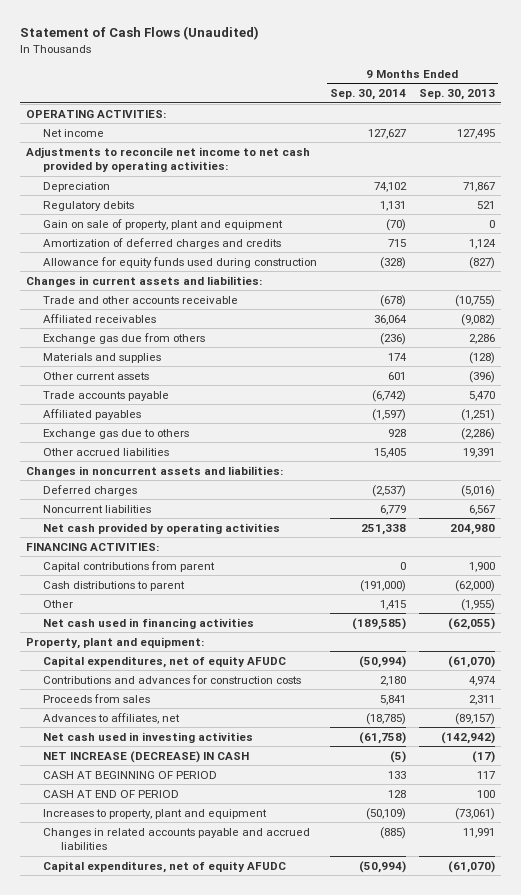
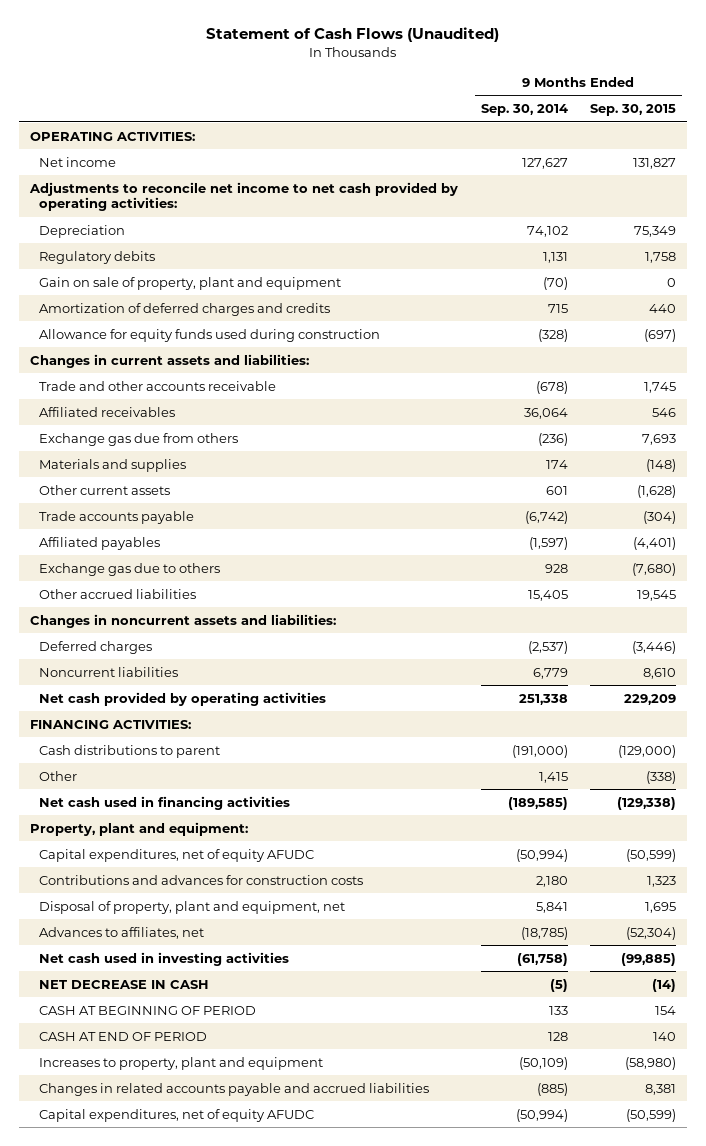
[418,89,495,101] Sep. 30, 2013 -> none
none -> [590,104,677,117] Sep. 30, 2015
[43,560,216,572] Capital contributions from parent -> none
[43,693,151,703] Proceeds from sales -> [39,900,346,914] Disposal of property, plant and equipment, net
[43,750,250,763] NET INCREASE (DECREASE) IN CASH -> [39,979,210,989] NET DECREASE IN CASH

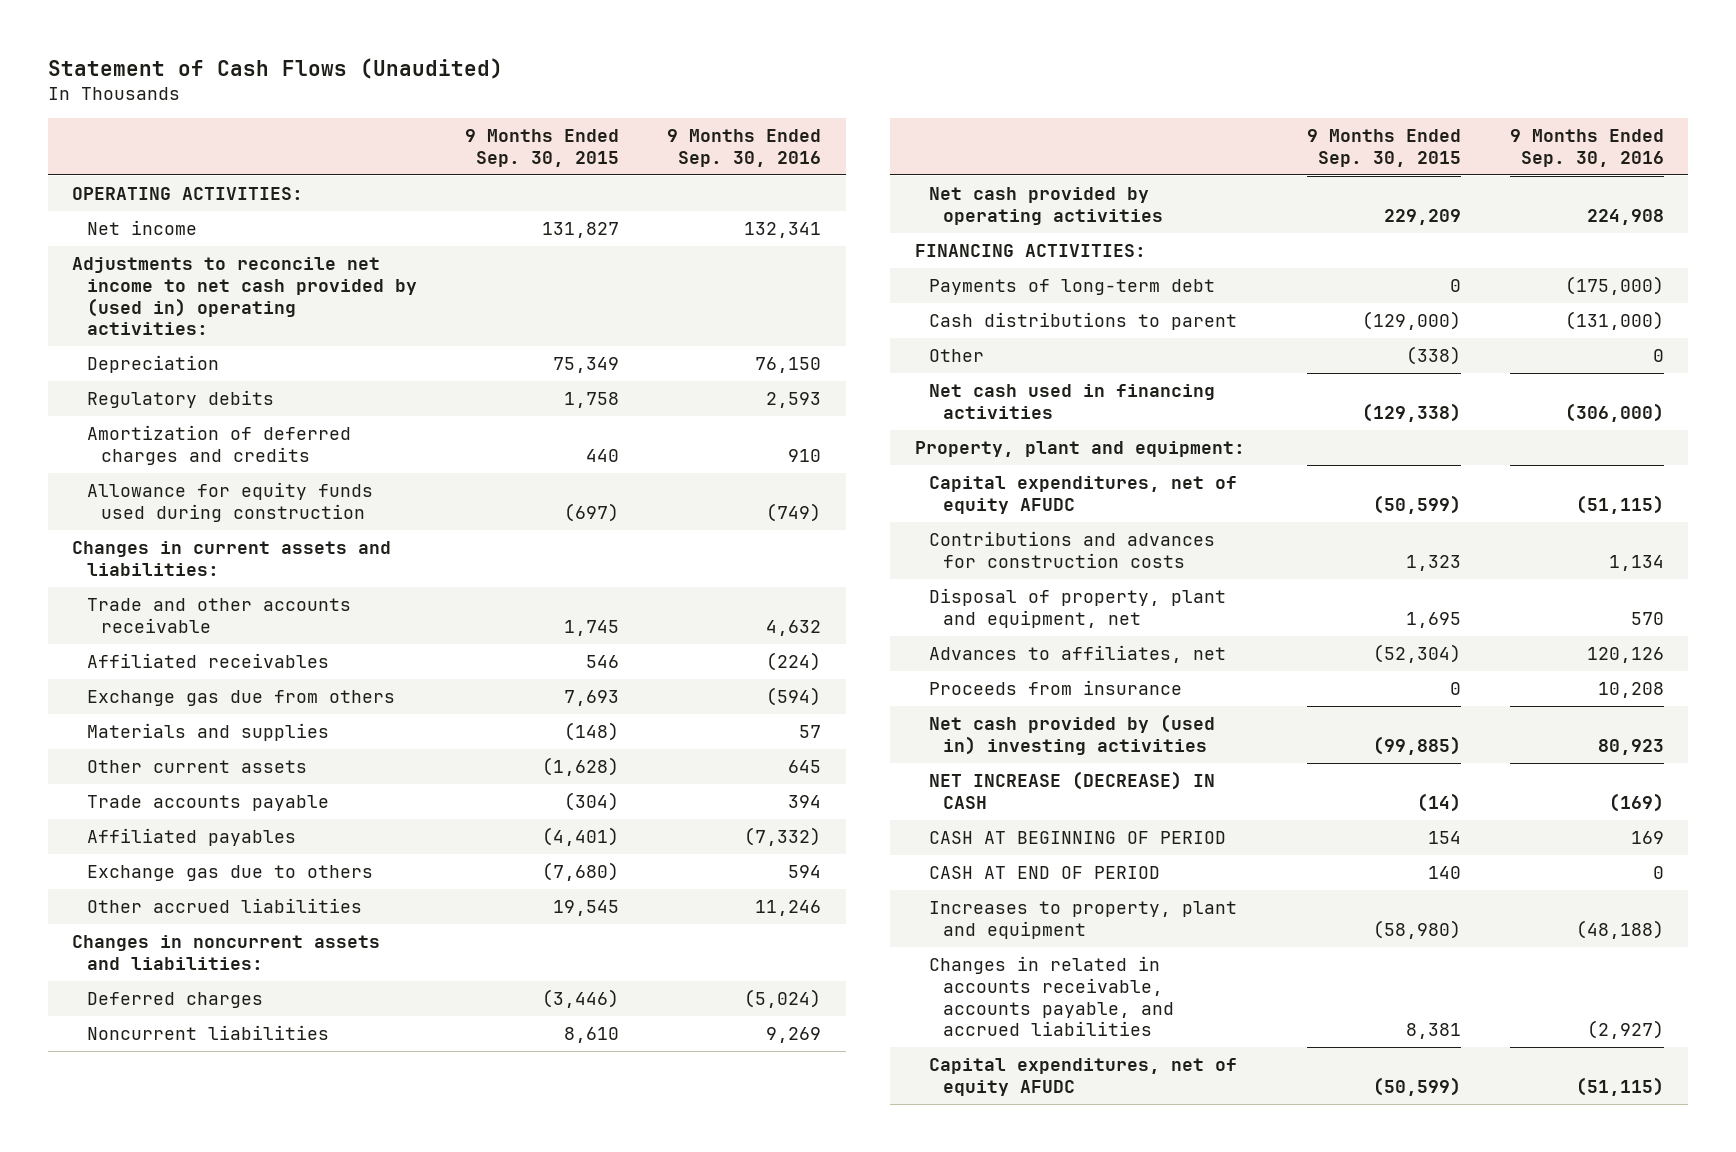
[480,104,568,117] Sep. 30, 2014 -> none
none -> [667,128,822,167] 9 Months Ended Sep. 30, 2016
[29,181,459,212] Adjustments to reconcile net income to net cash provided by operating activities: -> [72,257,417,336] Adjustments to reconcile net income to net cash provided by (used in) operating activities:
[39,276,342,290] Gain on sale of property, plant and equipment -> none
none -> [928,279,1215,296] Payments of long-term debt
none -> [928,680,1182,696] Proceeds from insurance
[39,951,290,966] Net cash used in investing activities -> [928,714,1215,755] Net cash provided by (used in) investing activities
[39,979,210,989] NET DECREASE IN CASH -> [928,771,1215,809] NET INCREASE (DECREASE) IN CASH
[39,1082,430,1096] Changes in related accounts payable and accrued liabilities -> [928,956,1175,1037] Changes in related in accounts receivable, accounts payable, and accrued liabilities

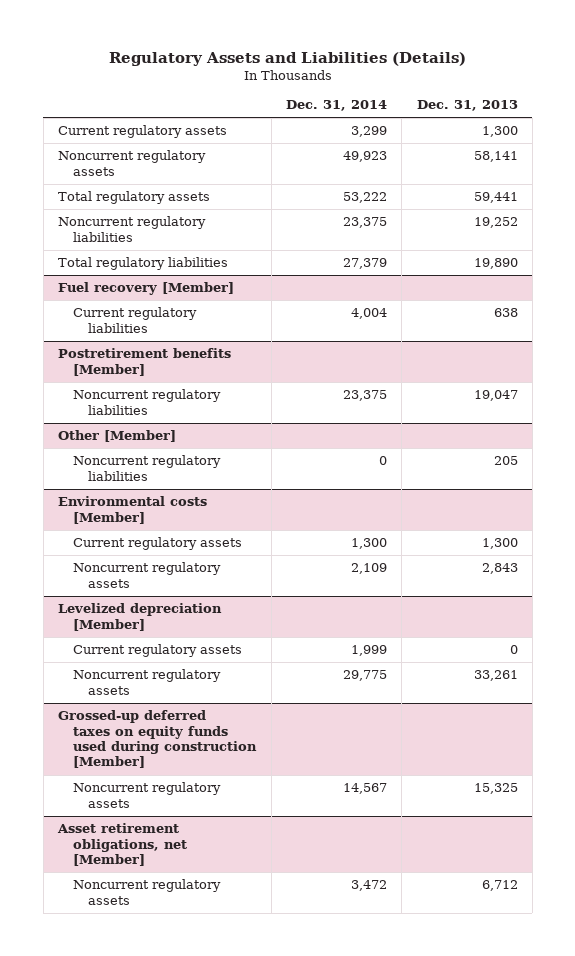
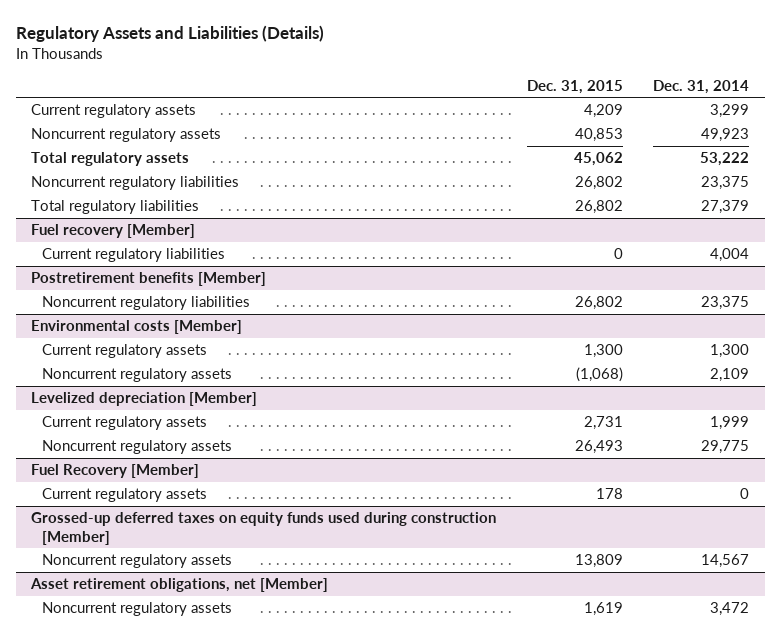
[416,100,518,112] Dec. 31, 2013 -> none
none -> [526,79,623,94] Dec. 31, 2015
[57,430,176,443] Other [Member] -> none
[73,455,222,481] Noncurrent regulatory liabilities -> none
none -> [31,464,200,479] Fuel Recovery [Member]
none -> [42,488,208,503] Current regulatory assets

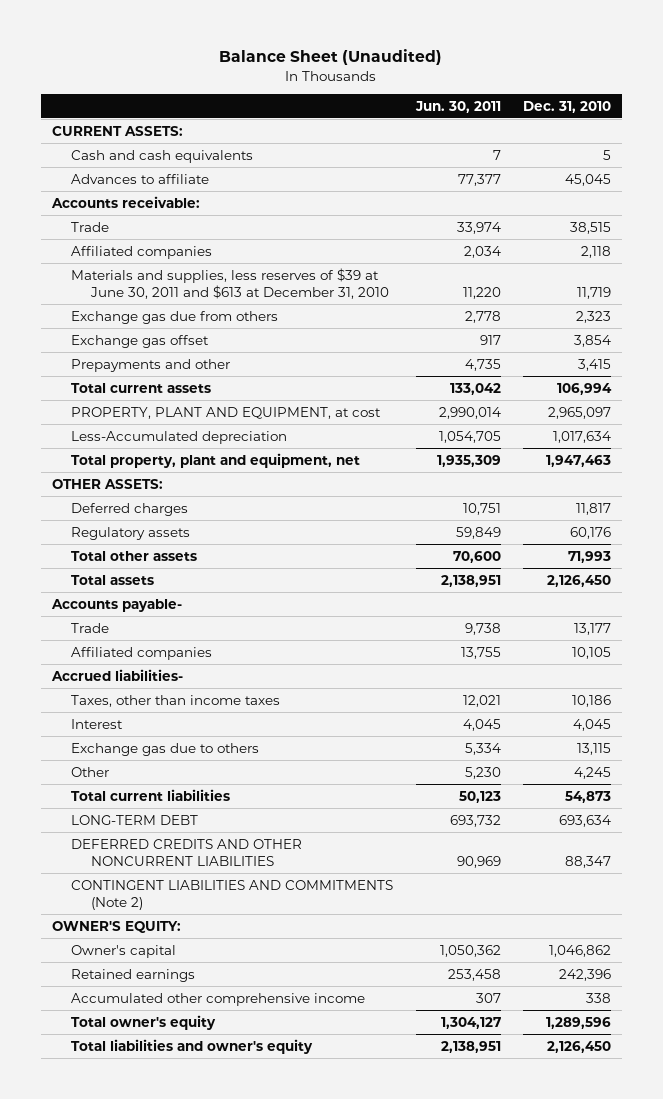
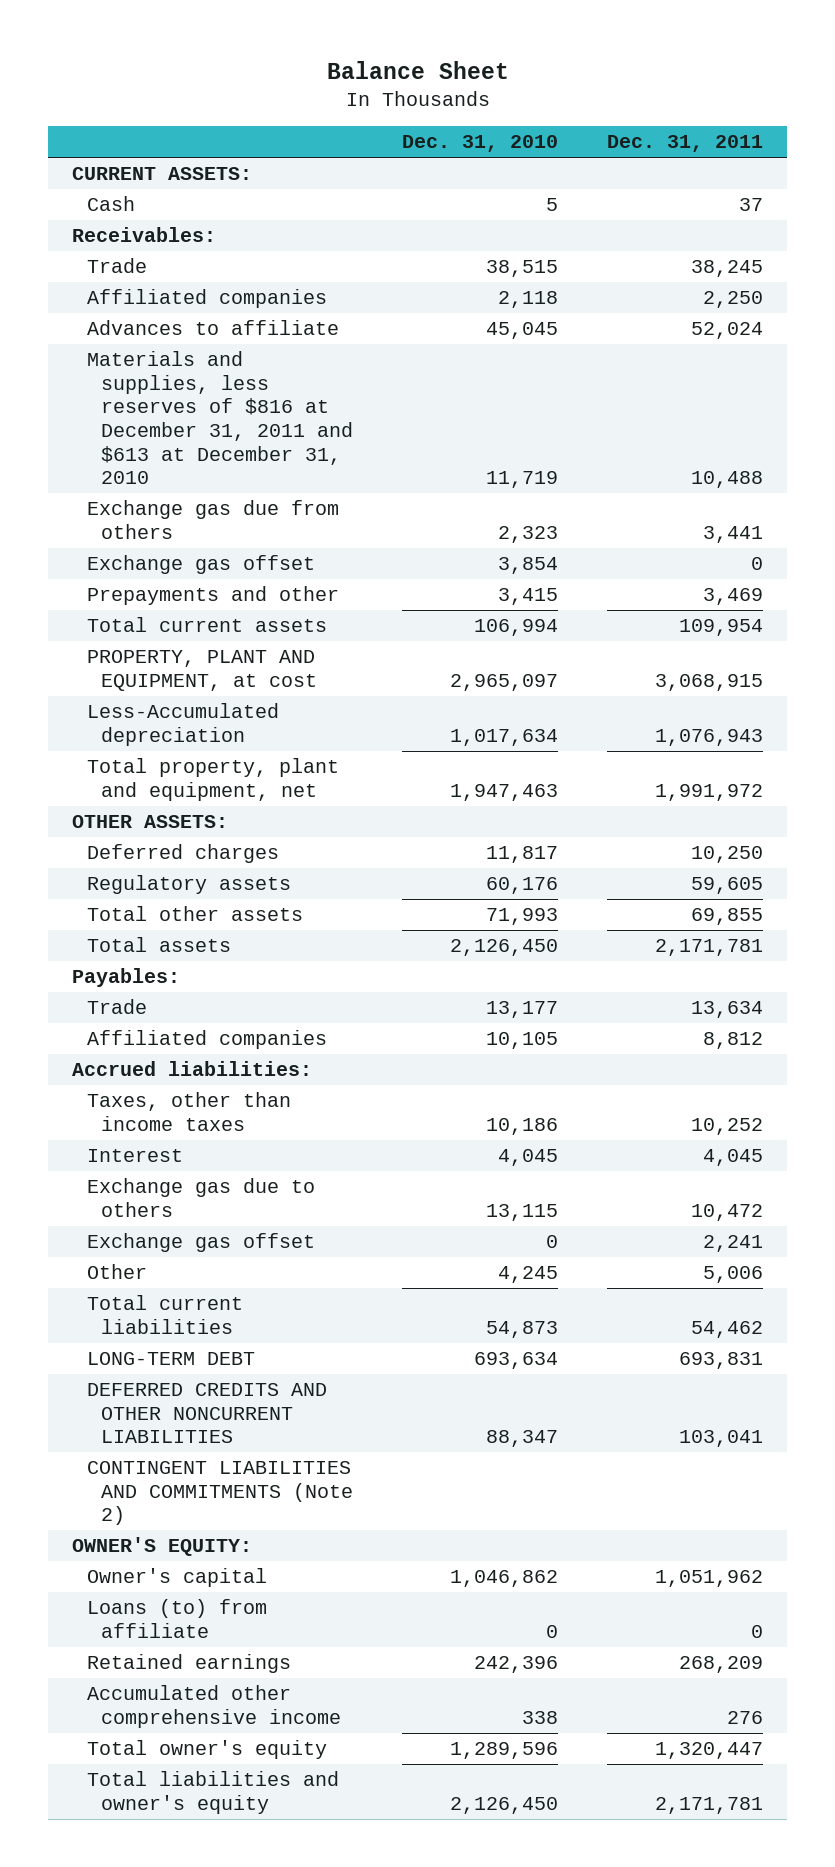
[219,49,443,66] Balance Sheet (Unaudited) -> [326,60,509,79] Balance Sheet
[414,100,501,113] Jun. 30, 2011 -> none
none -> [606,135,763,153] Dec. 31, 2011
[71,149,254,163] Cash and cash equivalents -> none
none -> [86,196,135,212] Cash
[51,195,201,208] Accounts receivable: -> [72,227,217,243] Receivables:
[71,173,210,184] Advances to affiliate -> [86,320,339,336] Advances to affiliate
[71,267,389,299] Materials and supplies, less reserves of $39 at June 30, 2011 and $613 at December 31, 2010 -> [86,351,353,485] Materials and supplies, less reserves of $816 at December 31, 2011 and $613 at December 31, 2010
[51,598,183,612] Accounts payable- -> [72,968,181,988] Payables:
[51,668,184,681] Accrued liabilities- -> [72,1061,313,1077] Accrued liabilities:
none -> [86,1233,315,1253] Exchange gas offset
none -> [86,1599,267,1638] Loans (to) from affiliate

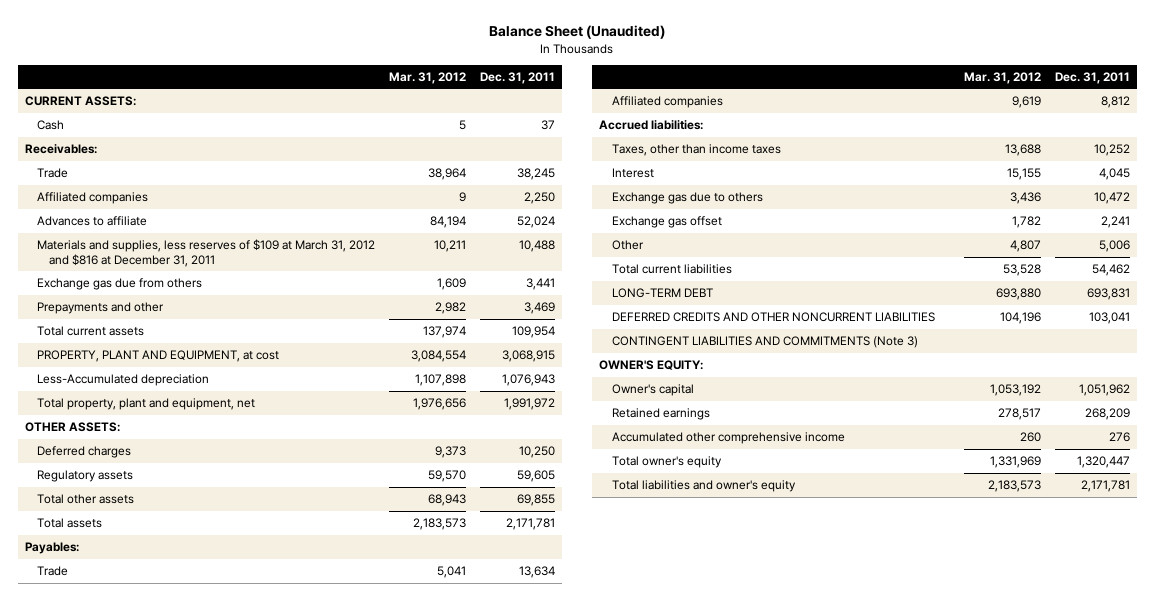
[326,60,509,79] Balance Sheet -> [489,25,666,40] Balance Sheet (Unaudited)
[401,135,558,153] Dec. 31, 2010 -> none
none -> [389,71,467,84] Mar. 31, 2012
[86,351,353,485] Materials and supplies, less reserves of $816 at December 31, 2011 and $613 at December 31, 2010 -> [37,239,376,267] Materials and supplies, less reserves of $109 at March 31, 2012 and $816 at December 31, 2011
[86,555,315,575] Exchange gas offset -> none
[86,1461,353,1526] CONTINGENT LIABILITIES AND COMMITMENTS (Note 2) -> [611,336,918,349] CONTINGENT LIABILITIES AND COMMITMENTS (Note 3)
[86,1599,267,1638] Loans (to) from affiliate -> none

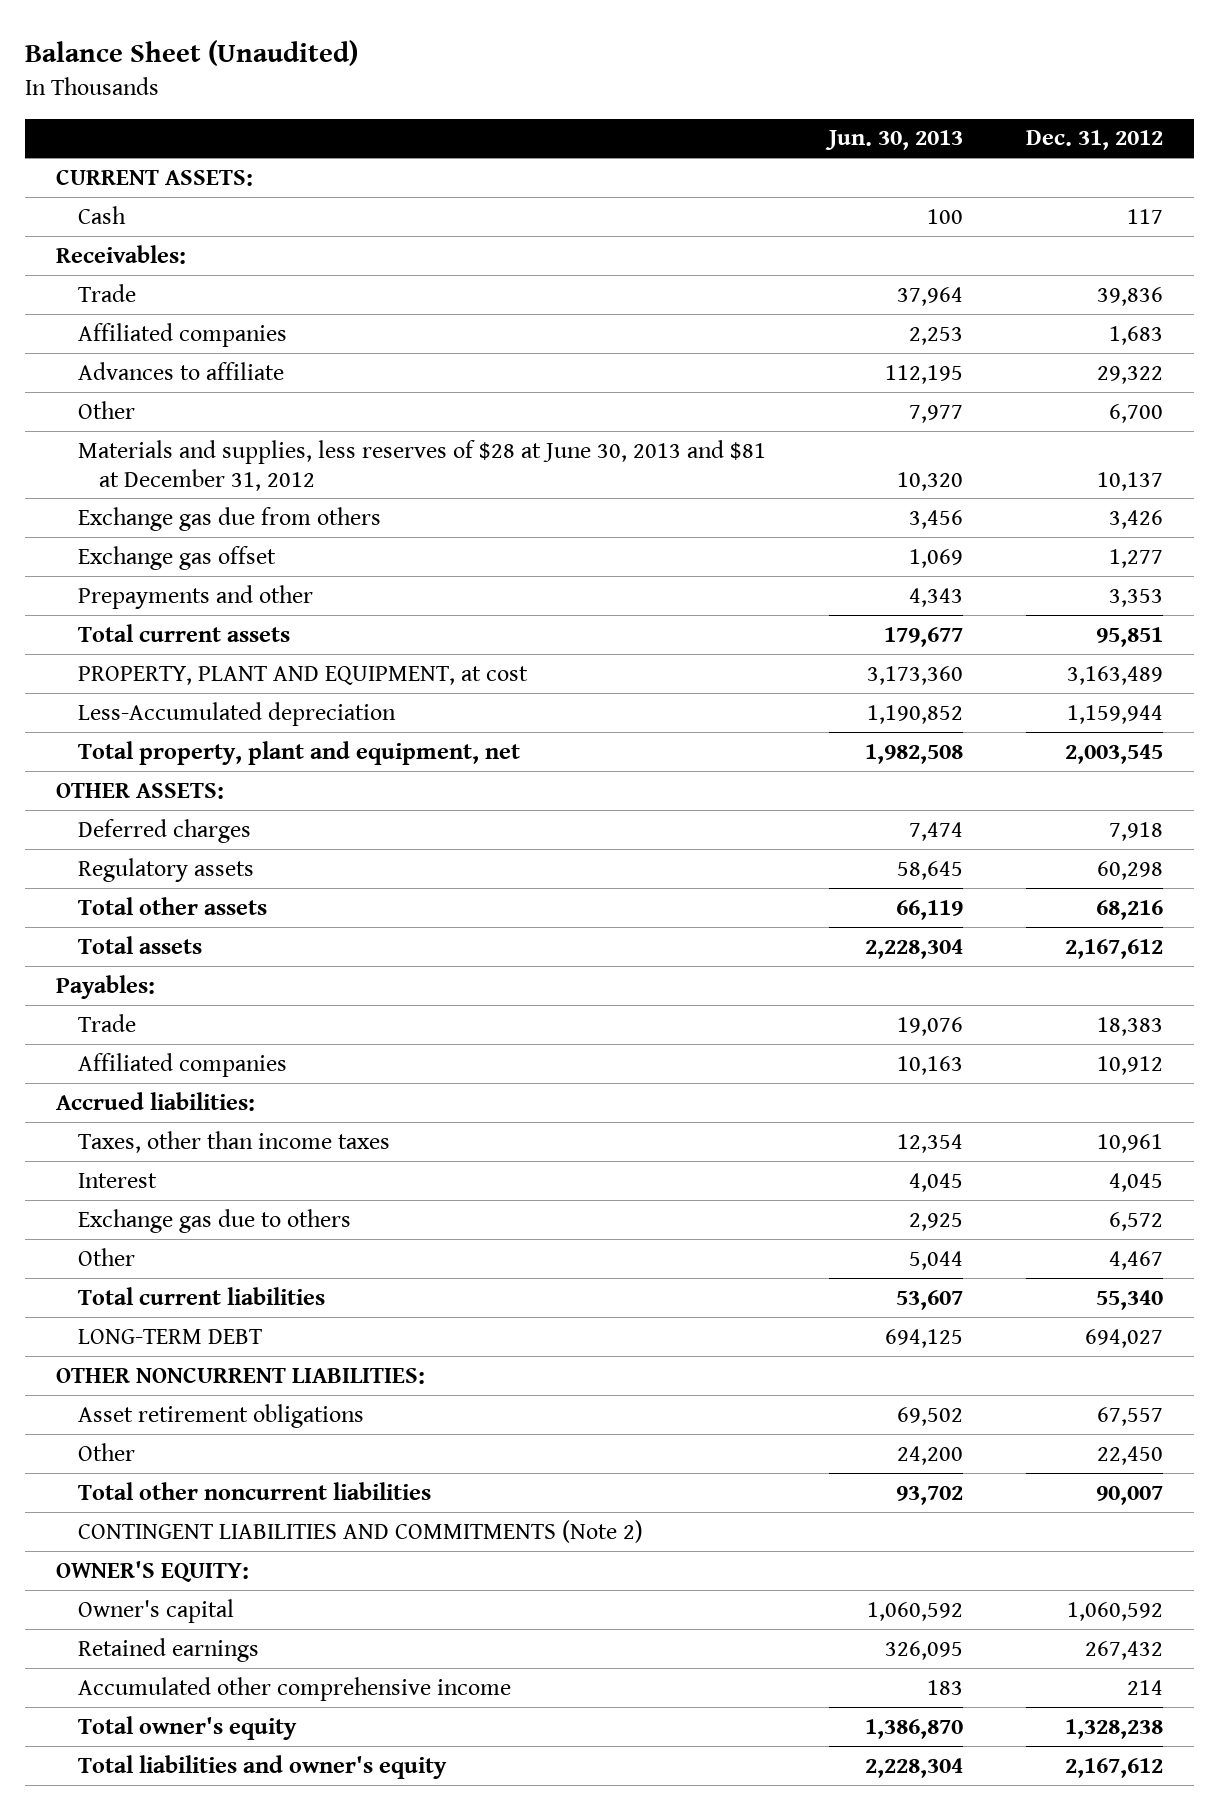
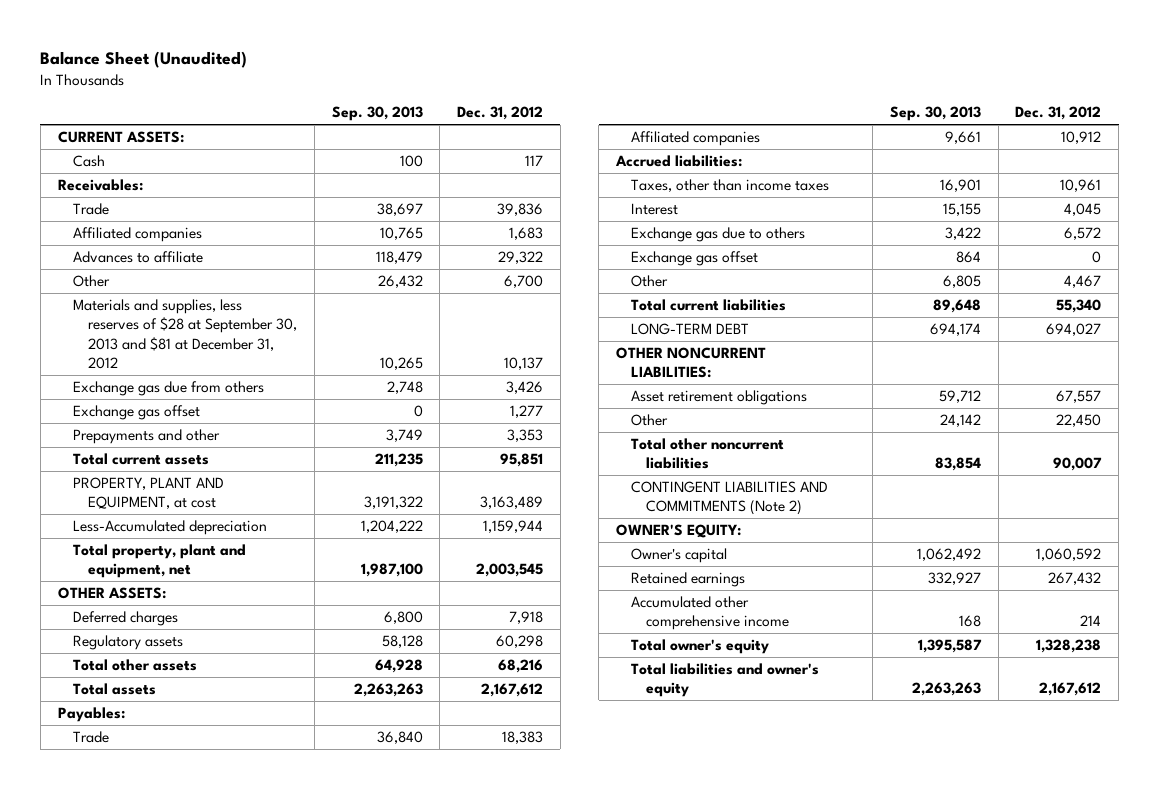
[824,130,963,151] Jun. 30, 2013 -> none
none -> [331,106,423,122] Sep. 30, 2013
[77,439,766,491] Materials and supplies, less reserves of $28 at June 30, 2013 and $81 at December 31, 2012 -> [72,299,298,370] Materials and supplies, less reserves of $28 at September 30, 2013 and $81 at December 31, 2012
none -> [631,251,759,267] Exchange gas offset

